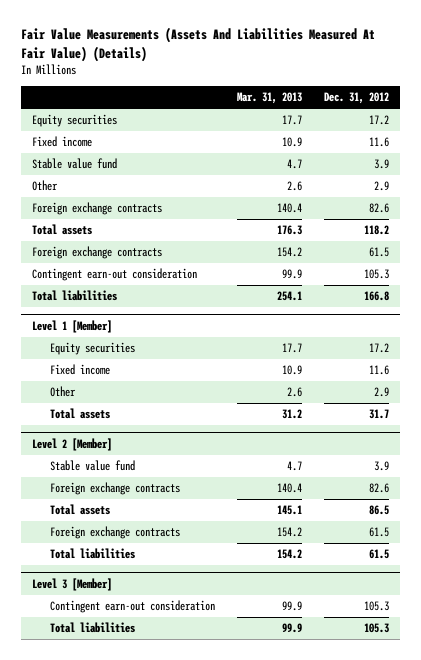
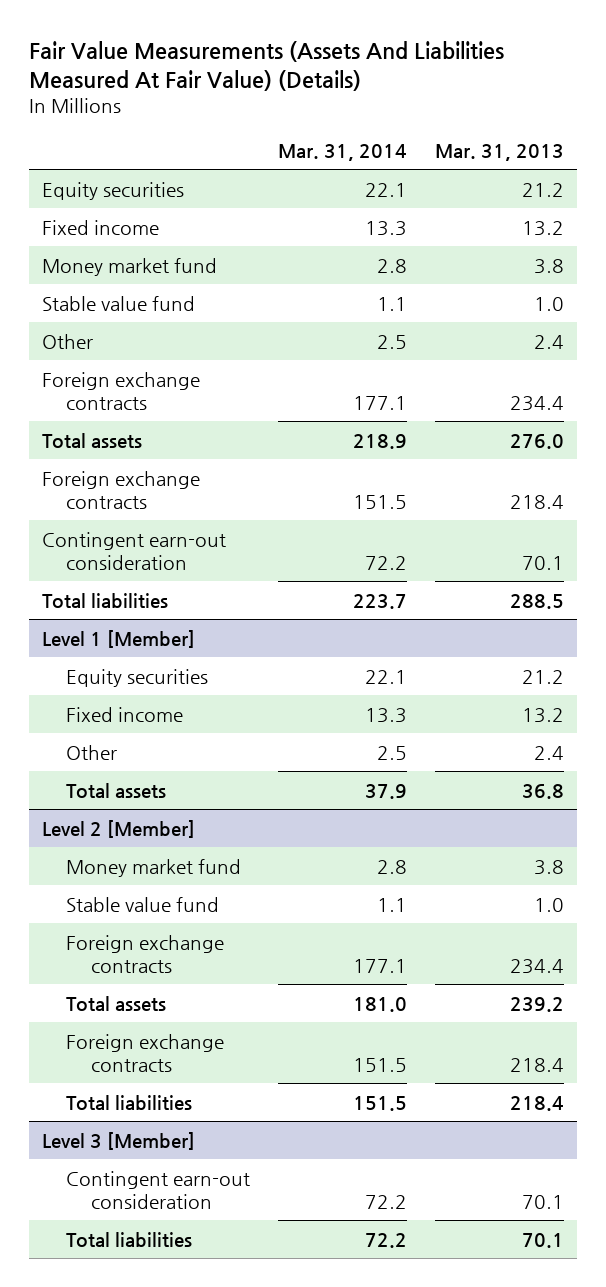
[323,92,389,105] Dec. 31, 2012 -> none
none -> [277,143,407,161] Mar. 31, 2014
[281,115,302,126] 17.7 -> [521,182,564,197] 21.2
[281,137,302,148] 10.9 -> [521,220,564,236] 13.2
none -> [42,257,218,276] Money market fund
[286,159,302,170] 4.7 -> [533,296,564,311] 1.0
[286,181,302,192] 2.6 -> [533,334,564,349] 2.4
[276,203,302,214] 140.4 -> [509,395,564,411] 234.4
[276,225,302,236] 176.3 -> [509,433,564,449] 276.0
[276,247,302,258] 154.2 -> [509,494,564,509] 218.4
[281,269,302,280] 99.9 -> [521,555,564,570] 70.1
[276,291,302,302] 254.1 -> [509,593,564,609] 288.5
[281,343,302,354] 17.7 -> [521,669,564,684] 21.2
[281,365,302,376] 10.9 -> [521,707,564,723] 13.2
[286,387,302,398] 2.6 -> [533,745,564,760] 2.4
[281,409,302,420] 31.2 -> [521,783,564,799] 36.8
none -> [66,858,242,877] Money market fund
[286,461,302,472] 4.7 -> [533,897,564,912] 1.0
[276,483,302,494] 140.4 -> [509,958,564,974] 234.4
[276,505,302,516] 145.1 -> [509,996,564,1012] 239.2
[276,527,302,538] 154.2 -> [509,1057,564,1072] 218.4
[276,549,302,560] 154.2 -> [509,1095,564,1111] 218.4
[281,601,302,612] 99.9 -> [521,1194,564,1209] 70.1
[281,623,302,634] 99.9 -> [521,1232,564,1248] 70.1

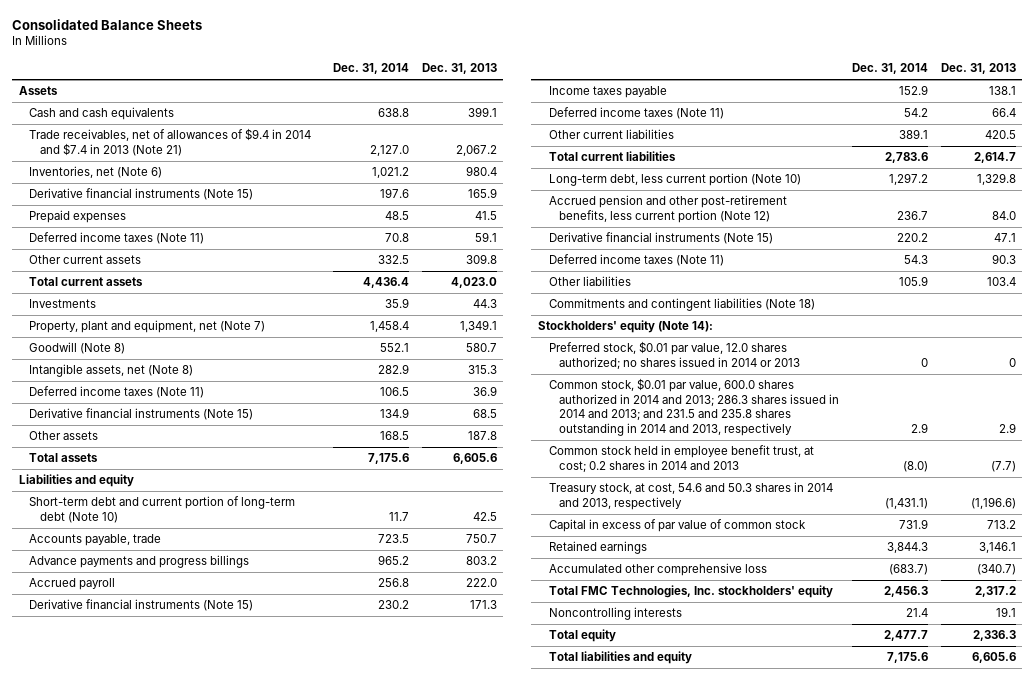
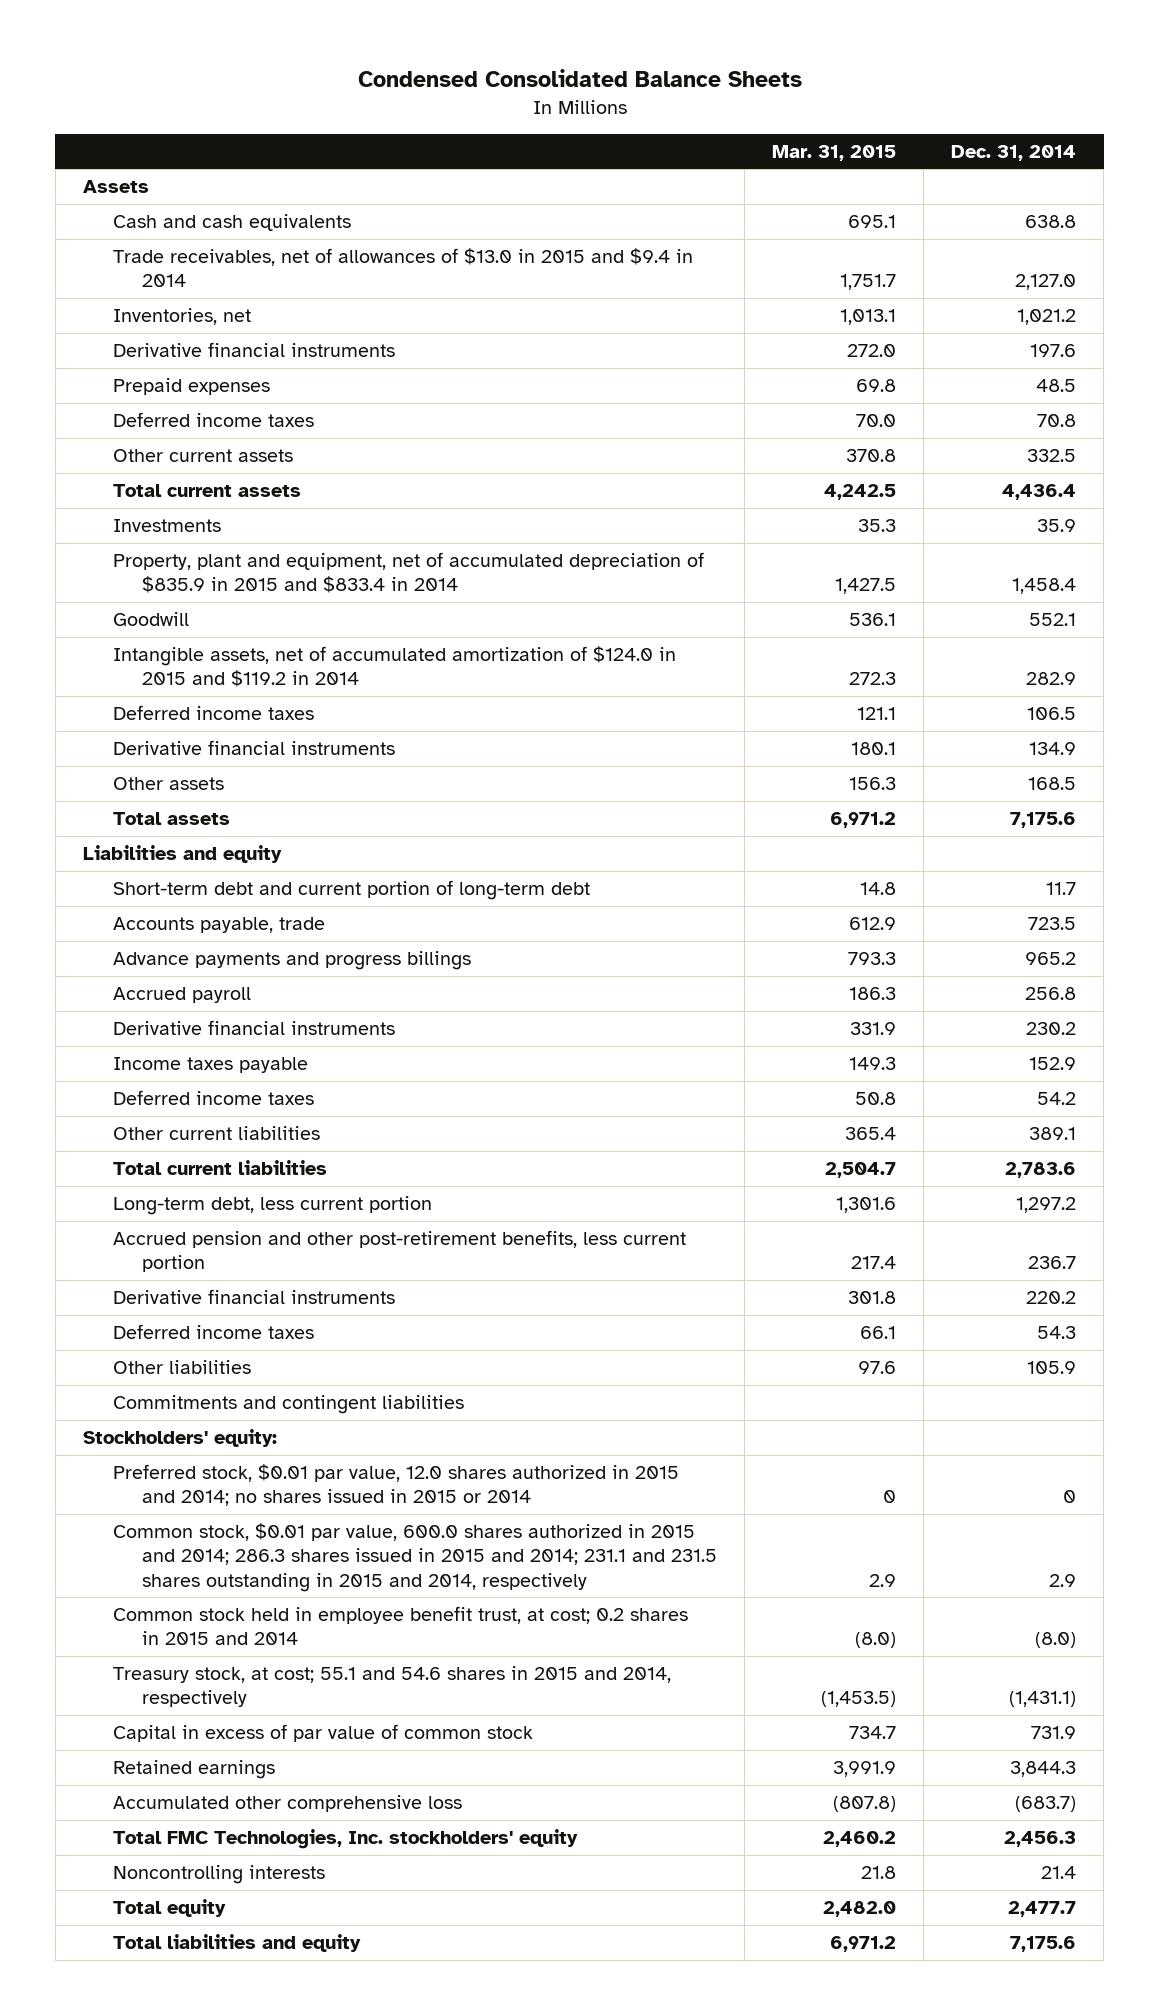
[12,18,203,30] Consolidated Balance Sheets -> [357,68,802,87] Condensed Consolidated Balance Sheets
[421,63,497,75] Dec. 31, 2013 -> none
none -> [772,144,897,161] Mar. 31, 2015
[29,128,312,156] Trade receivables, net of allowances of $9.4 in 2014 and $7.4 in 2013 (Note 21) -> [112,248,693,288] Trade receivables, net of allowances of $13.0 in 2015 and $9.4 in 2014
[29,166,163,179] Inventories, net (Note 6) -> [112,308,251,326] Inventories, net
[29,188,254,201] Derivative financial instruments (Note 15) -> [112,342,395,358] Derivative financial instruments
[29,232,205,245] Deferred income taxes (Note 11) -> [112,412,314,428] Deferred income taxes
[29,320,266,334] Property, plant and equipment, net (Note 7) -> [112,552,704,594] Property, plant and equipment, net of accumulated depreciation of $835.9 in 2015 and $833.4 in 2014
[29,342,126,355] Goodwill (Note 8) -> [112,612,189,627] Goodwill
[29,364,194,378] Intangible assets, net (Note 8) -> [112,646,676,688] Intangible assets, net of accumulated amortization of $124.0 in 2015 and $119.2 in 2014
[29,386,205,399] Deferred income taxes (Note 11) -> [112,705,314,721] Deferred income taxes
[29,408,254,421] Derivative financial instruments (Note 15) -> [112,740,395,756] Derivative financial instruments
[29,496,296,523] Short-term debt and current portion of long-term debt (Note 10) -> [112,880,590,901] Short-term debt and current portion of long-term debt
[29,599,254,612] Derivative financial instruments (Note 15) -> [112,1020,395,1036] Derivative financial instruments
[548,107,724,120] Deferred income taxes (Note 11) -> [112,1090,314,1106] Deferred income taxes
[548,173,801,187] Long-term debt, less current portion (Note 10) -> [112,1196,432,1216] Long-term debt, less current portion
[548,195,787,223] Accrued pension and other post-retirement benefits, less current portion (Note 12) -> [112,1230,686,1273] Accrued pension and other post-retirement benefits, less current portion
[548,232,773,245] Derivative financial instruments (Note 15) -> [112,1289,395,1305] Derivative financial instruments
[548,254,724,267] Deferred income taxes (Note 11) -> [112,1324,314,1340] Deferred income taxes
[548,298,815,312] Commitments and contingent liabilities (Note 18) -> [112,1395,464,1415] Commitments and contingent liabilities
[537,320,713,334] Stockholders' equity (Note 14): -> [82,1429,277,1448] Stockholders' equity:
[548,341,801,370] Preferred stock, $0.01 par value, 12.0 shares authorized; no shares issued in 2014 or 2013 -> [112,1464,679,1507] Preferred stock, $0.01 par value, 12.0 shares authorized in 2015 and 2014; no shares issued in 2015 or 2014
[548,378,840,436] Common stock, $0.01 par value, 600.0 shares authorized in 2014 and 2013; 286.3 shares issued in 2014 and 2013; and 231.5 and 235.8 shares outstanding in 2014 and 2013, respectively -> [112,1523,718,1592] Common stock, $0.01 par value, 600.0 shares authorized in 2015 and 2014; 286.3 shares issued in 2015 and 2014; 231.1 and 231.5 shares outstanding in 2015 and 2014, respectively
[548,445,814,473] Common stock held in employee benefit trust, at cost; 0.2 shares in 2014 and 2013 -> [112,1606,688,1646] Common stock held in employee benefit trust, at cost; 0.2 shares in 2015 and 2014
[548,482,833,510] Treasury stock, at cost, 54.6 and 50.3 shares in 2014 and 2013, respectively -> [112,1666,671,1708] Treasury stock, at cost; 55.1 and 54.6 shares in 2015 and 2014, respectively

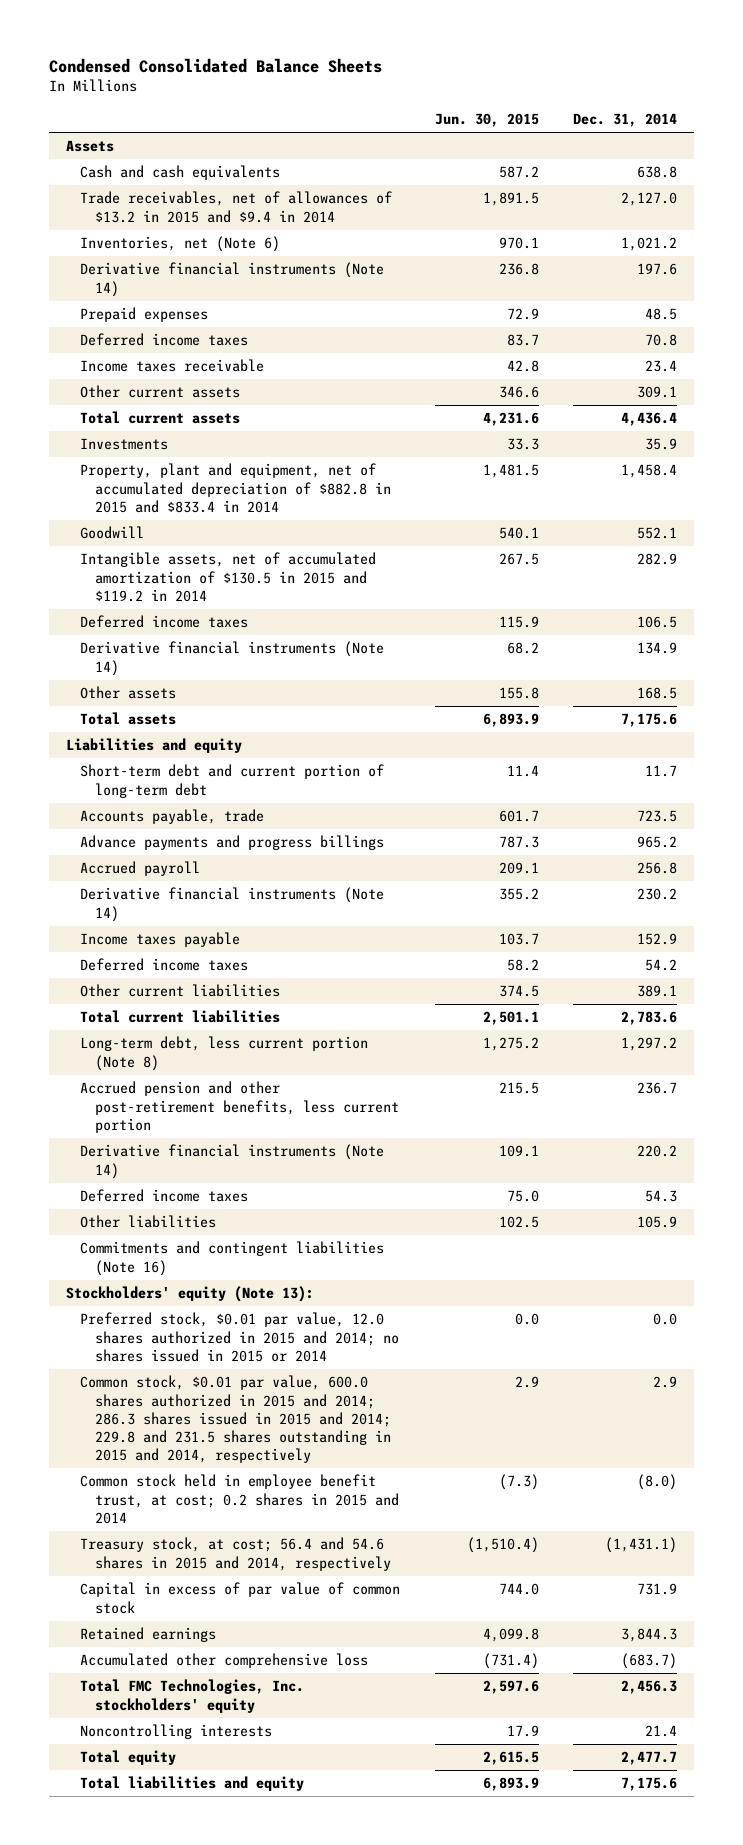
[772,144,897,161] Mar. 31, 2015 -> none
none -> [434,113,539,128] Jun. 30, 2015
[112,248,693,288] Trade receivables, net of allowances of $13.0 in 2015 and $9.4 in 2014 -> [80,191,393,223] Trade receivables, net of allowances of $13.2 in 2015 and $9.4 in 2014
[112,308,251,326] Inventories, net -> [80,236,281,253] Inventories, net (Note 6)
[112,342,395,358] Derivative financial instruments -> [80,262,385,297] Derivative financial instruments (Note 14)
none -> [80,359,265,373] Income taxes receivable
[1027,449,1077,463] 332.5 -> [636,386,677,399] 309.1
[112,552,704,594] Property, plant and equipment, net of accumulated depreciation of $835.9 in 2015 and $833.4 in 2014 -> [80,463,391,513] Property, plant and equipment, net of accumulated depreciation of $882.8 in 2015 and $833.4 in 2014
[112,646,676,688] Intangible assets, net of accumulated amortization of $124.0 in 2015 and $119.2 in 2014 -> [80,552,377,602] Intangible assets, net of accumulated amortization of $130.5 in 2015 and $119.2 in 2014
[112,740,395,756] Derivative financial instruments -> [80,641,385,676] Derivative financial instruments (Note 14)
[112,1020,395,1036] Derivative financial instruments -> [80,887,385,922] Derivative financial instruments (Note 14)
[112,1196,432,1216] Long-term debt, less current portion -> [80,1036,369,1071] Long-term debt, less current portion (Note 8)
[112,1289,395,1305] Derivative financial instruments -> [80,1144,385,1179] Derivative financial instruments (Note 14)
[112,1395,464,1415] Commitments and contingent liabilities -> [80,1241,385,1276] Commitments and contingent liabilities (Note 16)
[82,1429,277,1448] Stockholders' equity: -> [66,1286,315,1303] Stockholders' equity (Note 13):
[1063,1490,1077,1504] 0 -> [652,1313,677,1326] 0.0
[112,1523,718,1592] Common stock, $0.01 par value, 600.0 shares authorized in 2015 and 2014; 286.3 shares issued in 2015 and 2014; 231.1 and 231.5 shares outstanding in 2015 and 2014, respectively -> [80,1375,391,1464] Common stock, $0.01 par value, 600.0 shares authorized in 2015 and 2014; 286.3 shares issued in 2015 and 2014; 229.8 and 231.5 shares outstanding in 2015 and 2014, respectively
[112,1666,671,1708] Treasury stock, at cost; 55.1 and 54.6 shares in 2015 and 2014, respectively -> [80,1537,391,1571] Treasury stock, at cost; 56.4 and 54.6 shares in 2015 and 2014, respectively

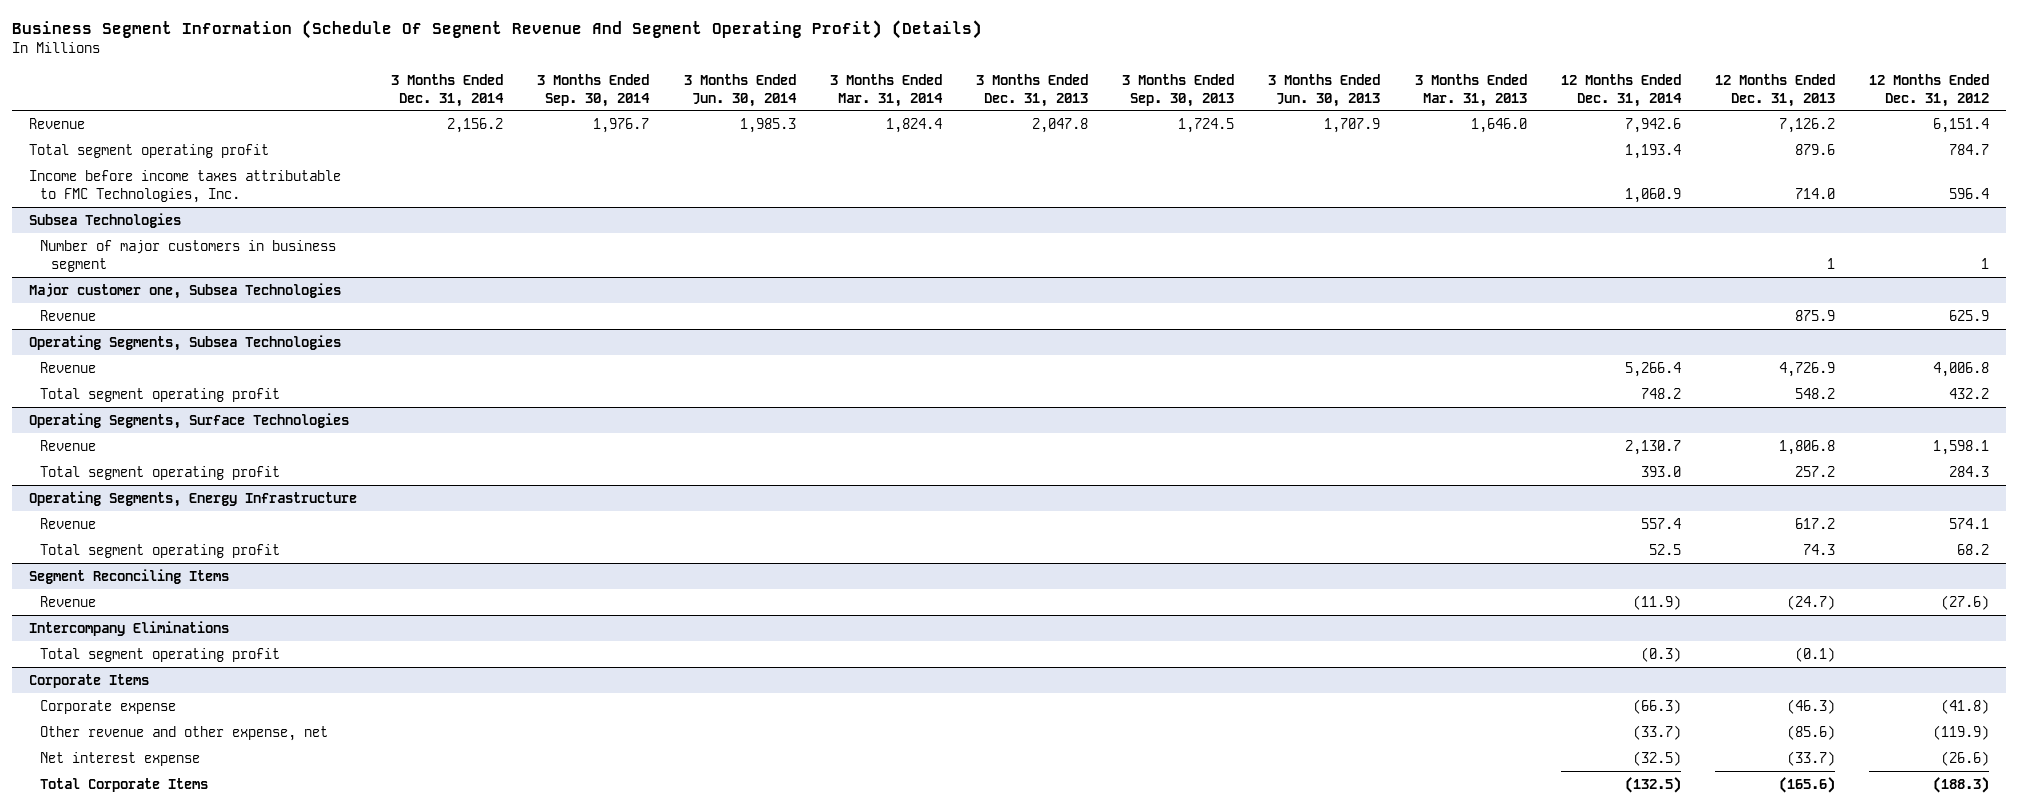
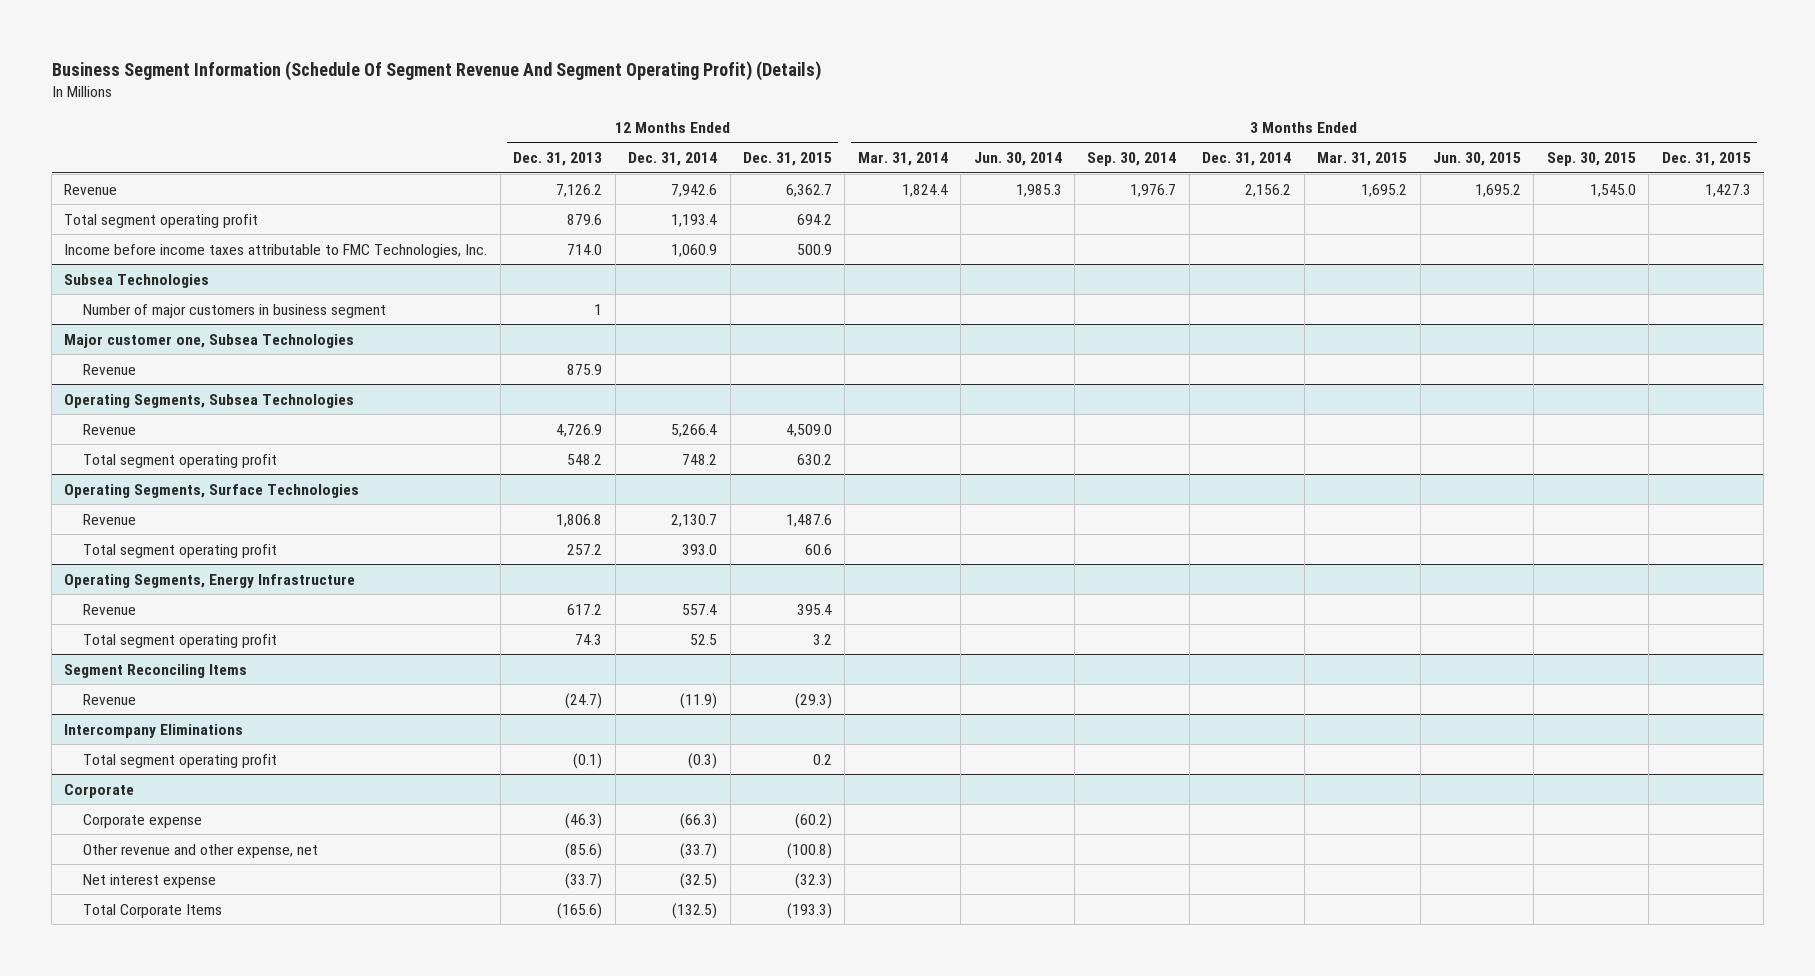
[976,73,1089,107] 3 Months Ended Dec. 31, 2013 -> none
[1122,73,1235,107] 3 Months Ended Sep. 30, 2013 -> none
[1268,73,1381,107] 3 Months Ended Jun. 30, 2013 -> none
[1414,73,1527,107] 3 Months Ended Mar. 31, 2013 -> none
[1869,73,1990,107] 12 Months Ended Dec. 31, 2012 -> none
none -> [742,152,832,167] Dec. 31, 2015
none -> [1317,152,1408,167] Mar. 31, 2015
none -> [1432,152,1521,167] Jun. 30, 2015
none -> [1546,152,1636,167] Sep. 30, 2015
none -> [1661,152,1751,167] Dec. 31, 2015
[28,673,149,688] Corporate Items -> [64,783,135,798] Corporate

